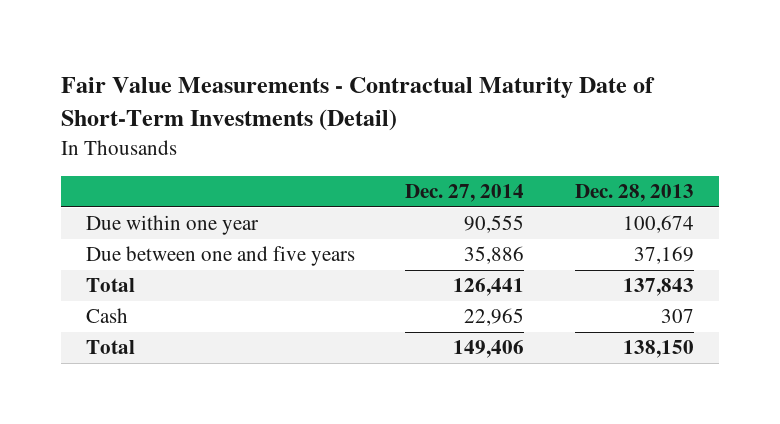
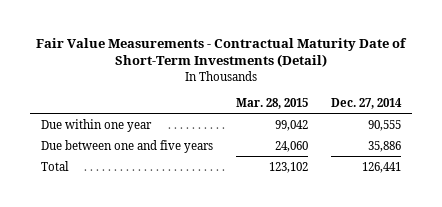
[574,184,694,203] Dec. 28, 2013 -> none
none -> [235,97,308,109] Mar. 28, 2015
[86,308,129,324] Cash -> none
[86,340,136,355] Total -> none

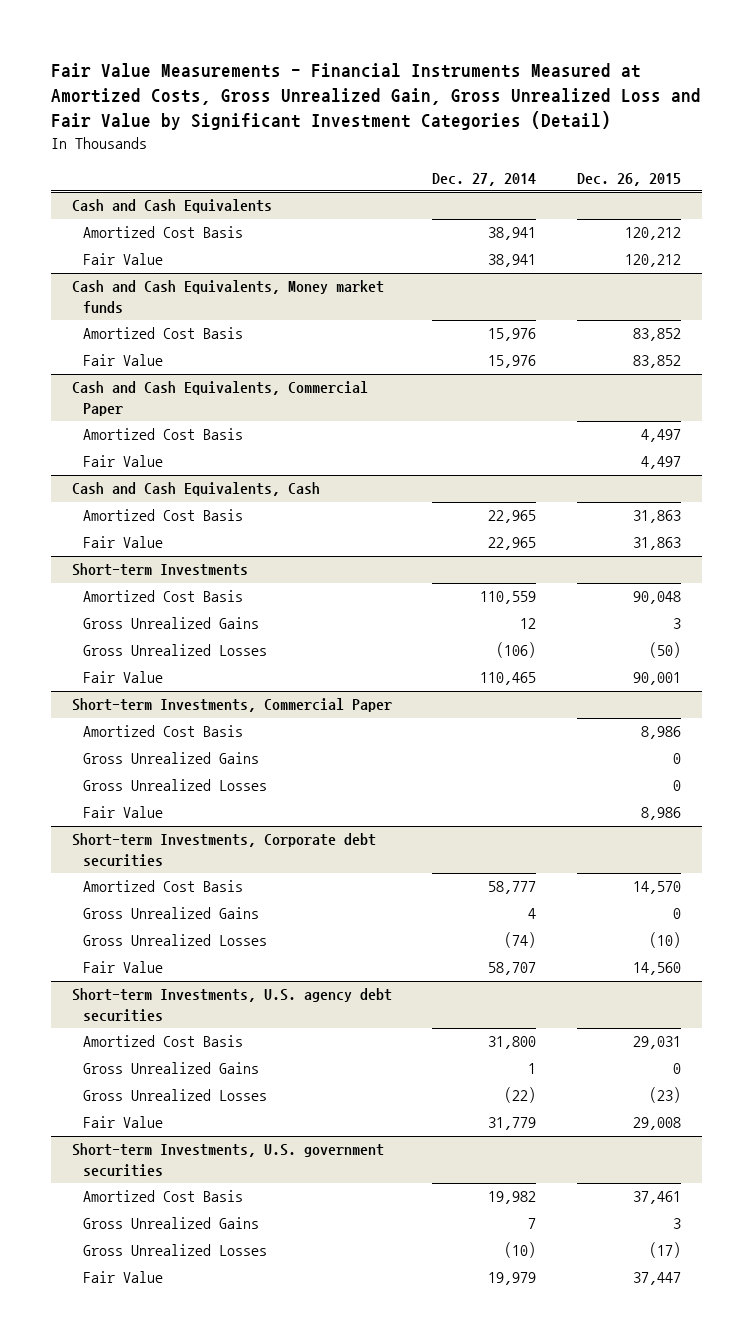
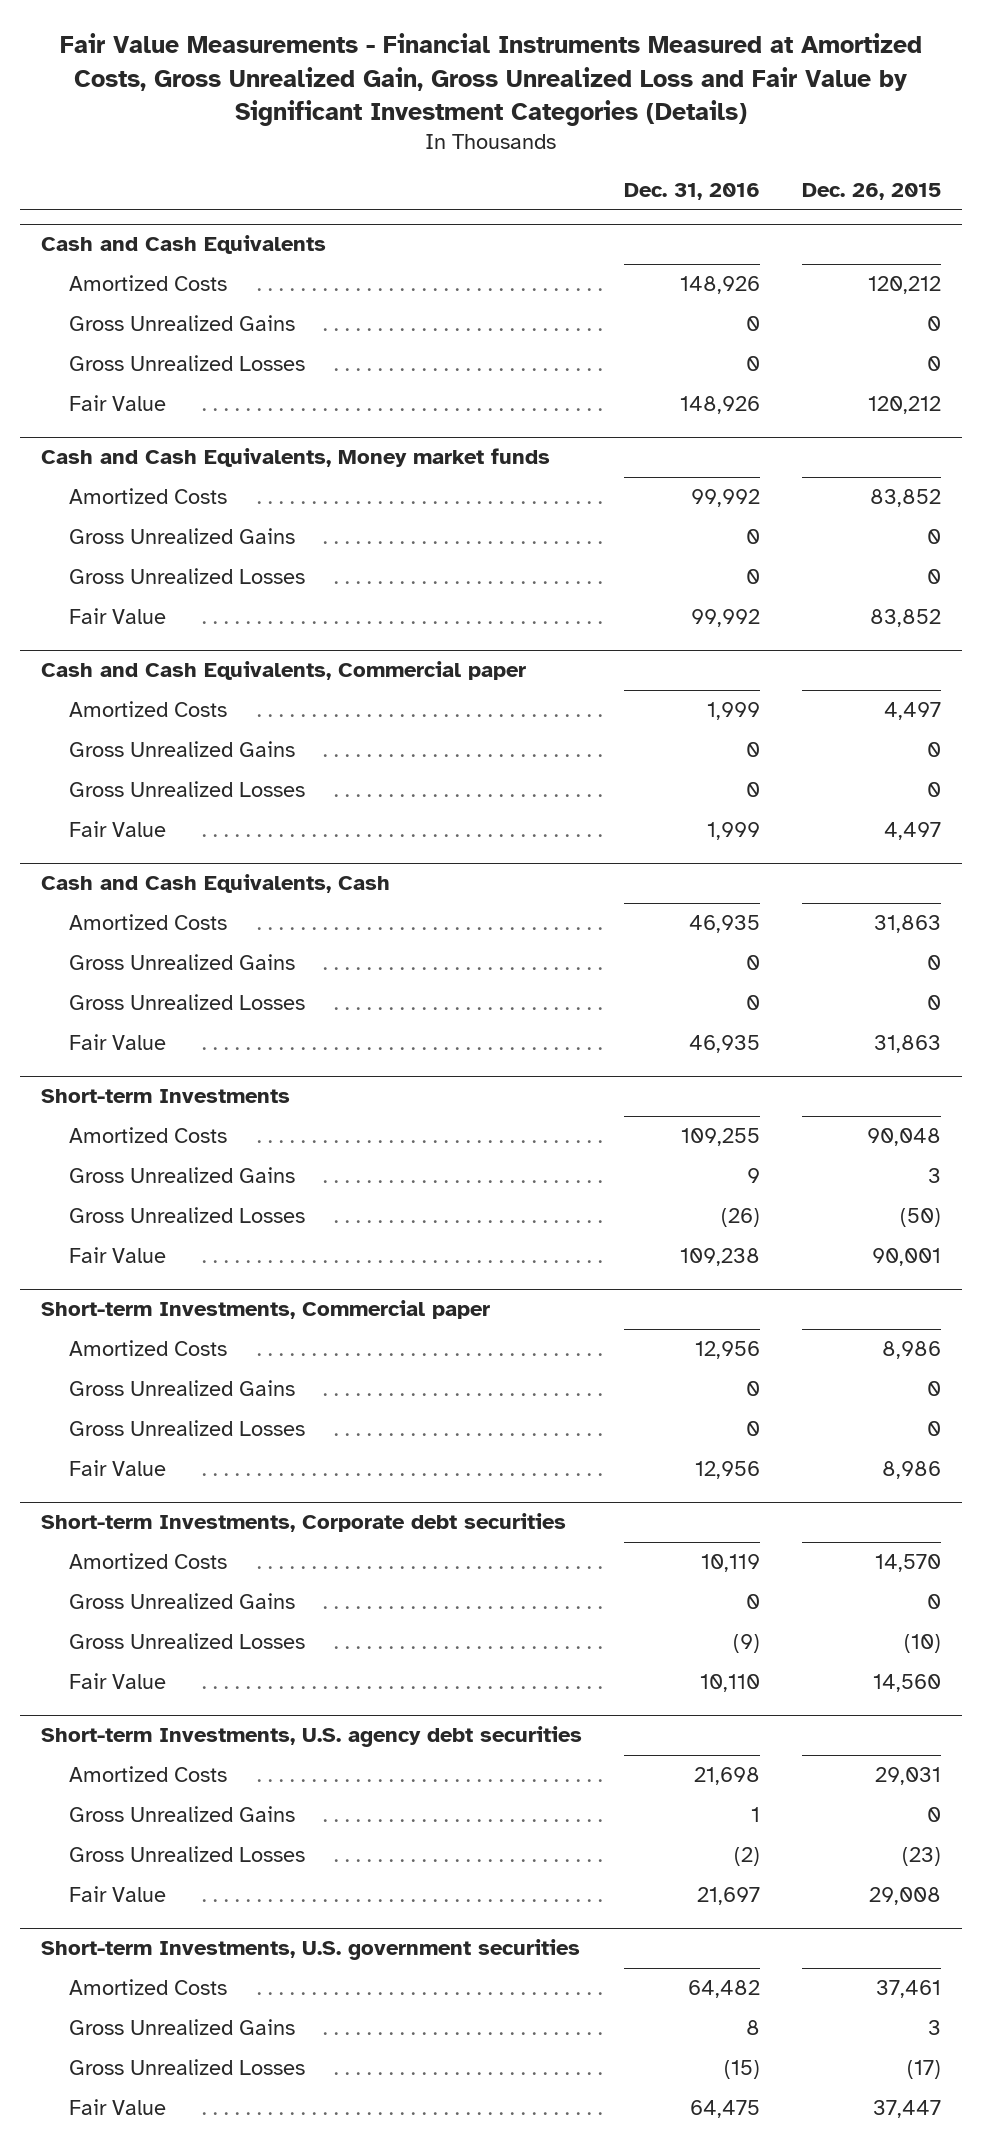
[51,63,702,131] Fair Value Measurements - Financial Instruments Measured at Amortized Costs, Gross Unrealized Gain, Gross Unrealized Loss and Fair Value by Significant Investment Categories (Detail) -> [60,33,923,126] Fair Value Measurements - Financial Instruments Measured at Amortized Costs, Gross Unrealized Gain, Gross Unrealized Loss and Fair Value by Significant Investment Categories (Details)
[432,172,537,186] Dec. 27, 2014 -> none
none -> [624,183,761,201] Dec. 31, 2016
[83,226,244,239] Amortized Cost Basis -> [69,275,228,292] Amortized Costs
none -> [69,315,296,332] Gross Unrealized Gains
none -> [69,355,306,372] Gross Unrealized Losses
[83,327,244,340] Amortized Cost Basis -> [69,488,228,505] Amortized Costs
none -> [69,528,296,545] Gross Unrealized Gains
none -> [69,568,306,585] Gross Unrealized Losses
[71,381,368,416] Cash and Cash Equivalents, Commercial Paper -> [41,661,527,681] Cash and Cash Equivalents, Commercial paper
[83,428,244,441] Amortized Cost Basis -> [69,701,228,718] Amortized Costs
none -> [69,741,296,758] Gross Unrealized Gains
none -> [69,781,306,798] Gross Unrealized Losses
[83,509,244,522] Amortized Cost Basis -> [69,914,228,931] Amortized Costs
none -> [69,954,296,971] Gross Unrealized Gains
none -> [69,994,306,1011] Gross Unrealized Losses
[83,590,244,603] Amortized Cost Basis -> [69,1127,228,1144] Amortized Costs
[71,698,392,713] Short-term Investments, Commercial Paper -> [41,1300,491,1320] Short-term Investments, Commercial paper
[83,725,244,738] Amortized Cost Basis -> [69,1340,228,1357] Amortized Costs
[83,880,244,893] Amortized Cost Basis -> [69,1553,228,1570] Amortized Costs
[83,1035,244,1048] Amortized Cost Basis -> [69,1766,228,1783] Amortized Costs
[83,1190,244,1203] Amortized Cost Basis -> [69,1979,228,1996] Amortized Costs

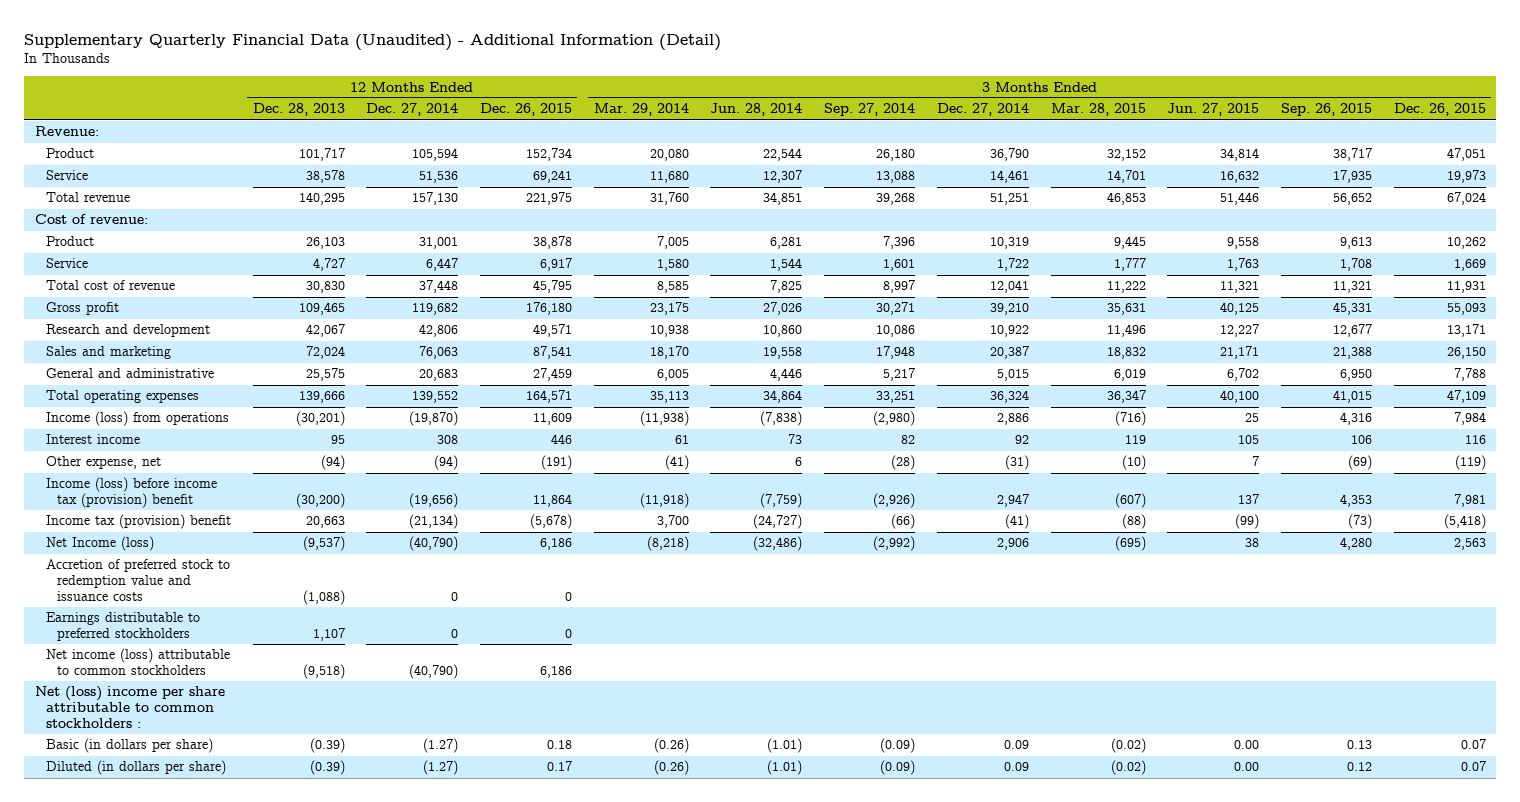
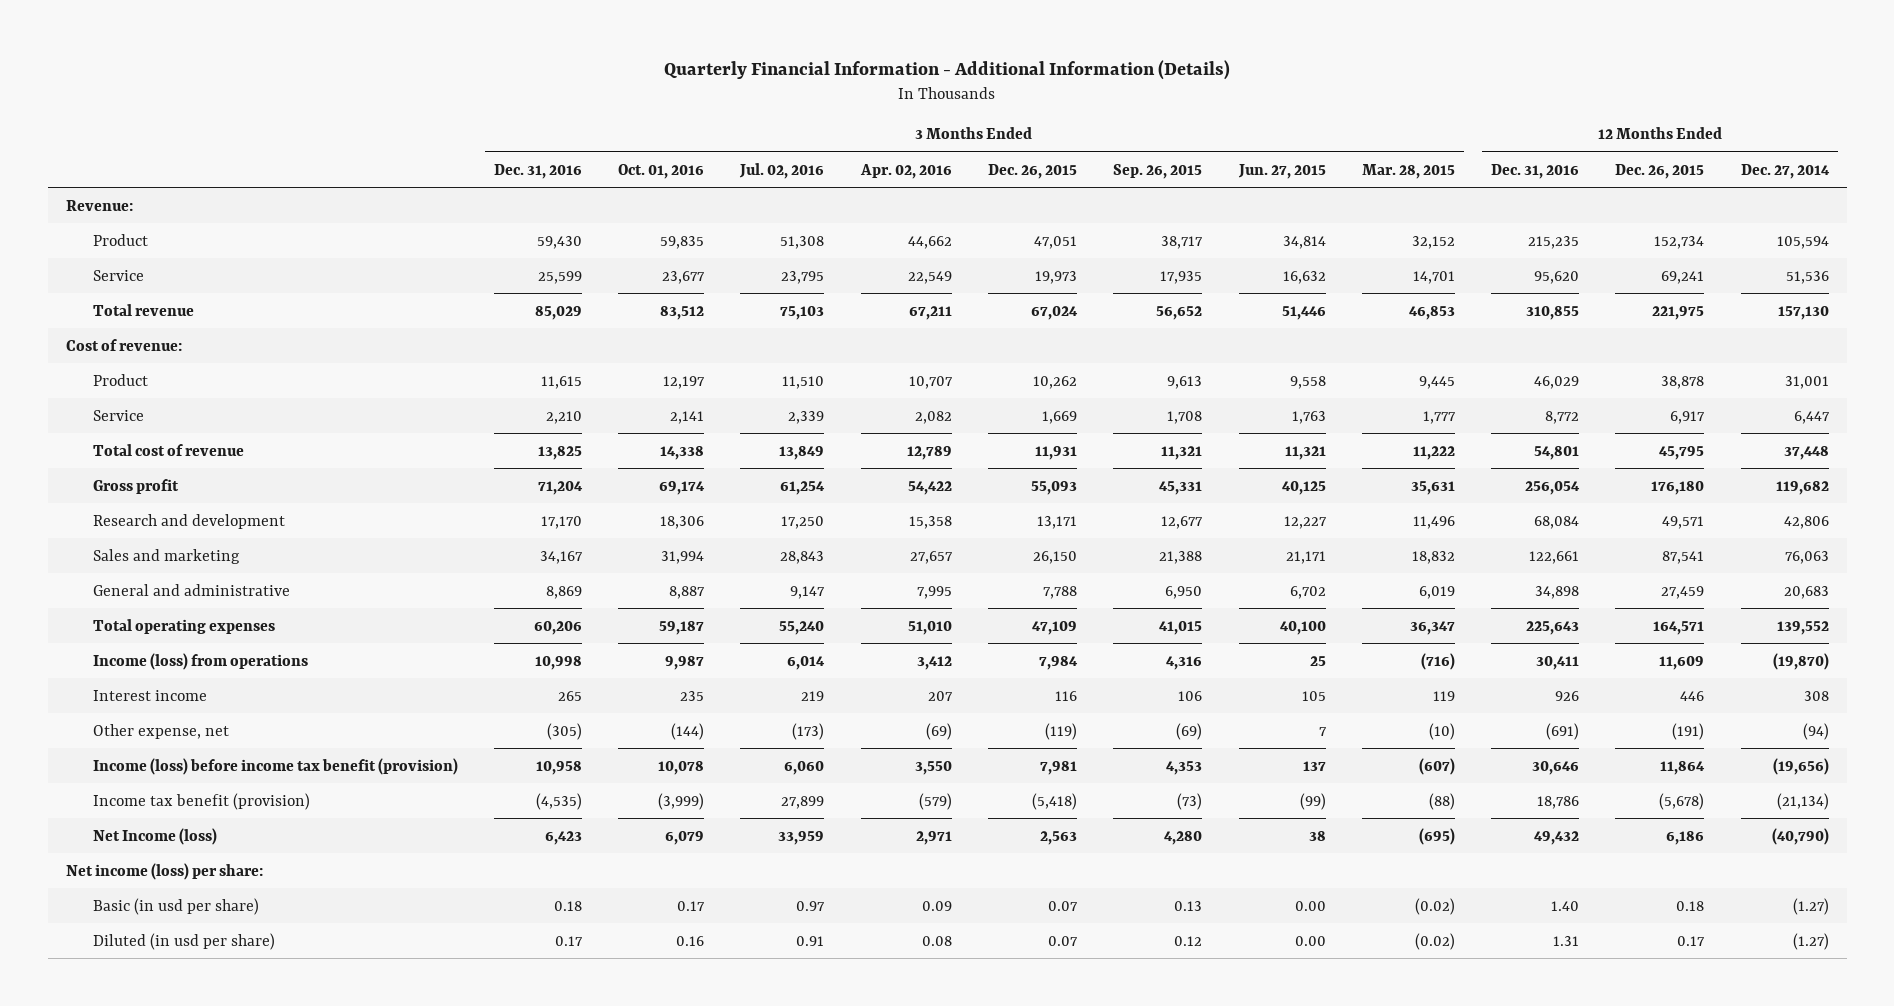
[23,33,721,51] Supplementary Quarterly Financial Data (Unaudited) - Additional Information (Detail) -> [664,60,1231,81] Quarterly Financial Information - Additional Information (Details)
[252,103,345,117] Dec. 28, 2013 -> none
[593,103,689,117] Mar. 29, 2014 -> none
[710,103,803,117] Jun. 28, 2014 -> none
[824,103,916,117] Sep. 27, 2014 -> none
[936,103,1029,117] Dec. 27, 2014 -> none
none -> [493,163,582,179] Dec. 31, 2016
none -> [618,163,705,179] Oct. 01, 2016
none -> [739,162,825,179] Jul. 02, 2016
none -> [859,163,952,179] Apr. 02, 2016
none -> [1491,163,1580,179] Dec. 31, 2016
[45,477,217,509] Income (loss) before income tax (provision) benefit -> [92,757,458,775] Income (loss) before income tax benefit (provision)
[45,514,231,530] Income tax (provision) benefit -> [92,792,310,810] Income tax benefit (provision)
[45,559,230,601] Accretion of preferred stock to redemption value and issuance costs -> none
[45,612,200,642] Earnings distributable to preferred stockholders -> none
[45,648,230,676] Net income (loss) attributable to common stockholders -> none
[34,686,225,728] Net (loss) income per share attributable to common stockholders : -> [65,862,263,880] Net income (loss) per share:
[45,738,213,754] Basic (in dollars per share) -> [92,897,259,915] Basic (in usd per share)
[45,760,226,776] Diluted (in dollars per share) -> [92,932,275,950] Diluted (in usd per share)

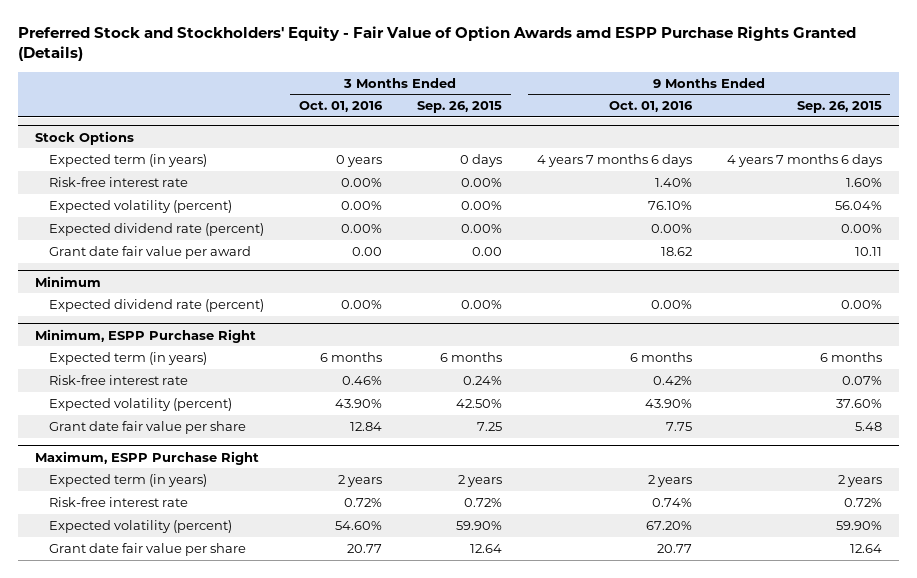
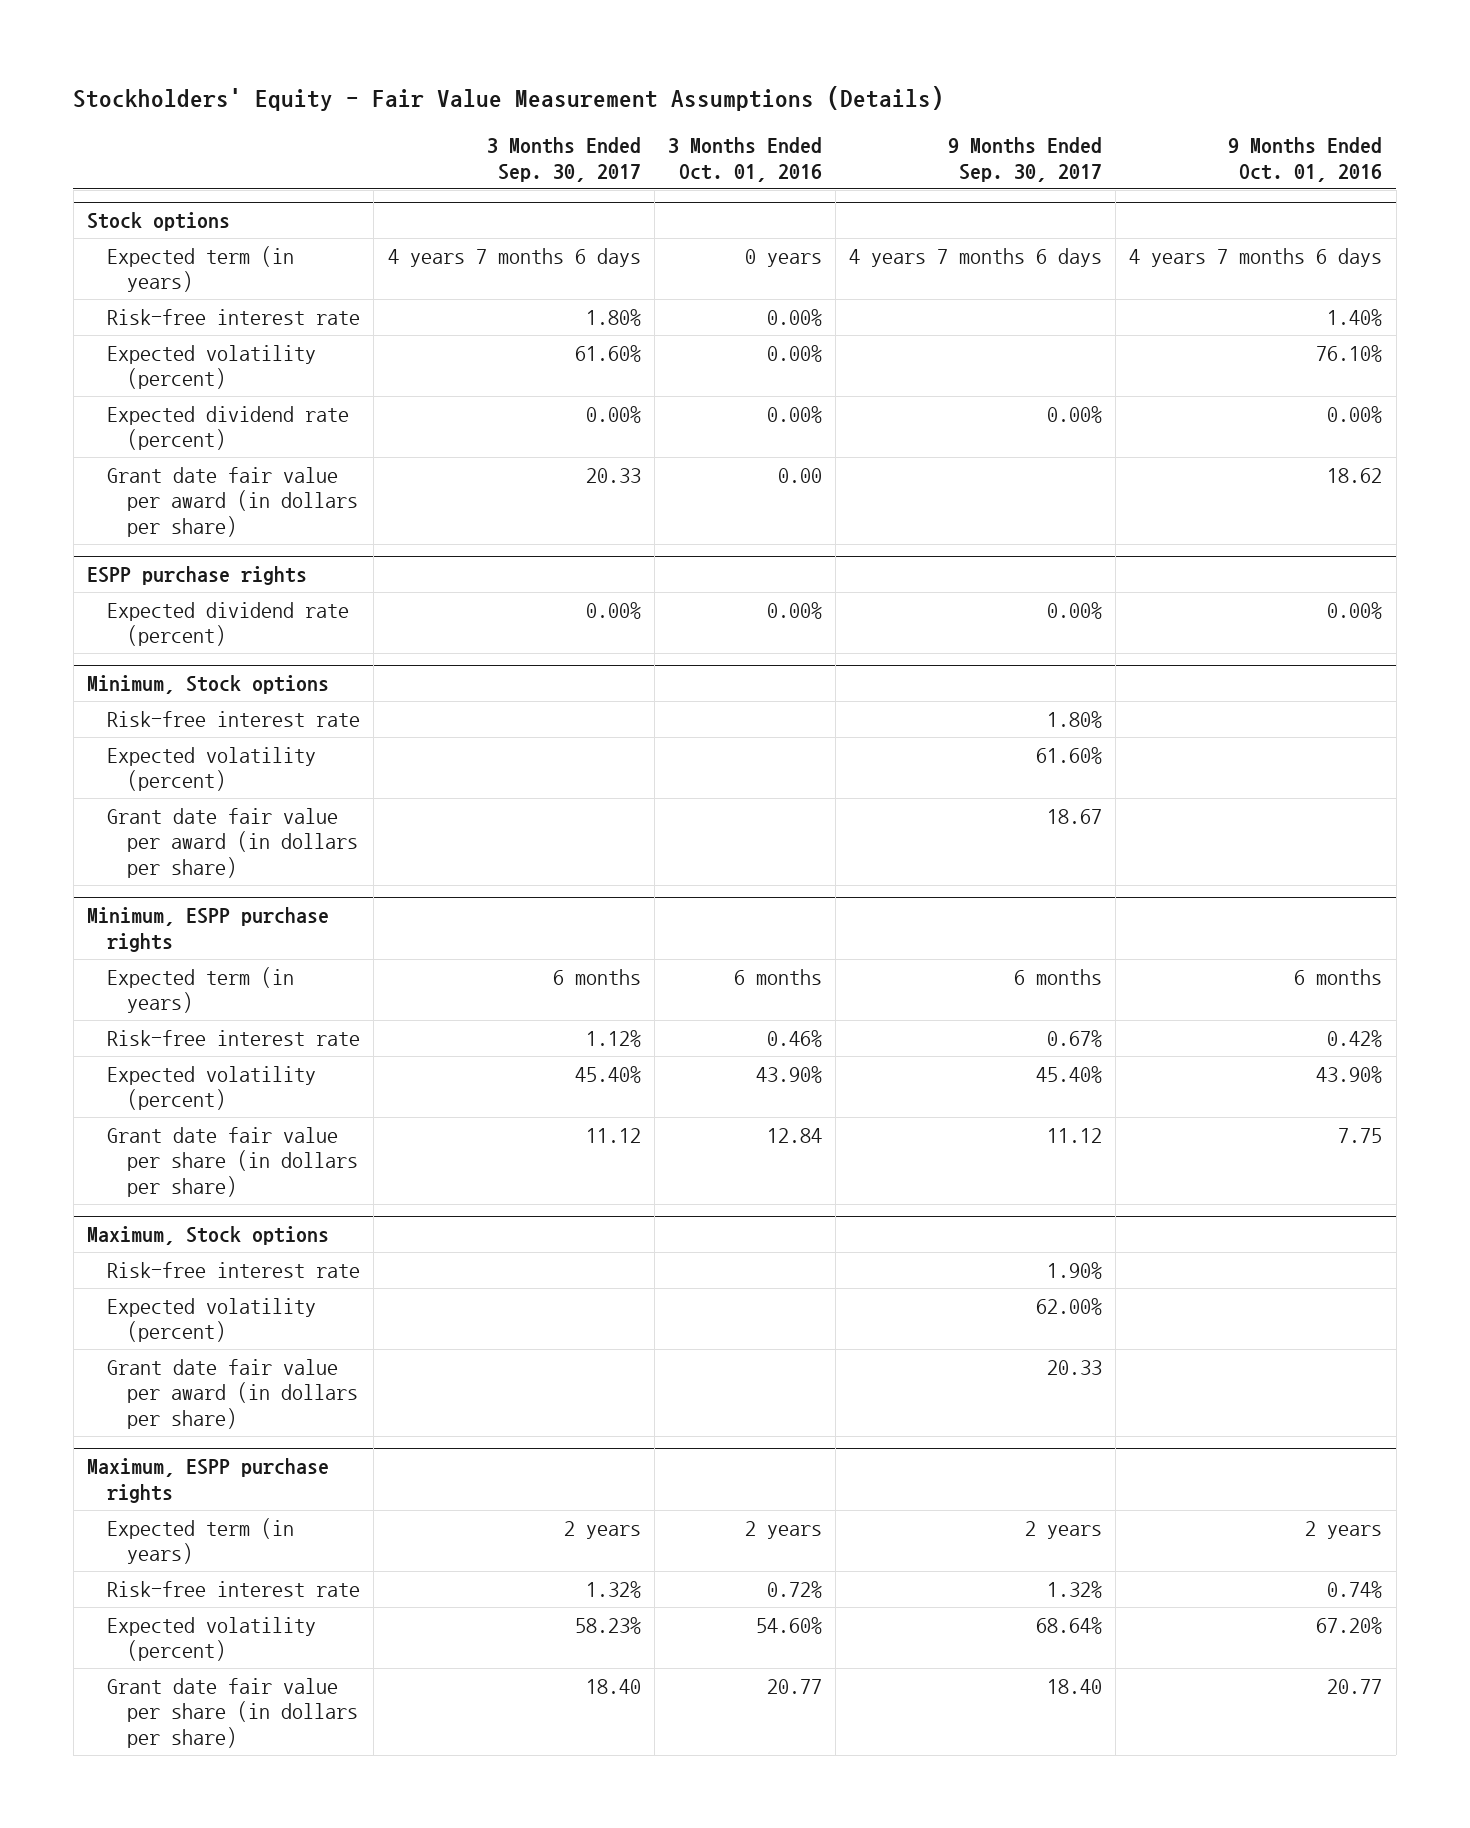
[17,26,856,62] Preferred Stock and Stockholders' Equity - Fair Value of Option Awards amd ESPP Purchase Rights Granted (Details) -> [73,86,945,112] Stockholders' Equity - Fair Value Measurement Assumptions (Details)
[416,101,502,114] Sep. 26, 2015 -> none
[796,101,882,114] Sep. 26, 2015 -> none
none -> [486,137,641,182] 3 Months Ended Sep. 30, 2017
none -> [948,137,1103,182] 9 Months Ended Sep. 30, 2017
[35,130,135,145] Stock Options -> [87,212,231,232] Stock options
[35,275,102,287] Minimum -> none
[48,245,251,259] Grant date fair value per award -> [107,466,359,537] Grant date fair value per award (in dollars per share)
none -> [87,566,308,586] ESPP purchase rights
none -> [87,675,330,695] Minimum, Stock options
none -> [107,710,361,727] Risk-free interest rate
none -> [107,746,317,792] Expected volatility (percent)
none -> [107,807,359,878] Grant date fair value per award (in dollars per share)
[35,328,257,343] Minimum, ESPP Purchase Right -> [87,907,330,952] Minimum, ESPP purchase rights
[48,420,246,434] Grant date fair value per share -> [107,1126,359,1197] Grant date fair value per share (in dollars per share)
none -> [87,1226,330,1246] Maximum, Stock options
none -> [107,1261,361,1278] Risk-free interest rate
none -> [107,1297,317,1343] Expected volatility (percent)
none -> [107,1358,359,1429] Grant date fair value per award (in dollars per share)
[35,450,260,465] Maximum, ESPP Purchase Right -> [87,1458,330,1503] Maximum, ESPP purchase rights
[48,542,246,556] Grant date fair value per share -> [107,1677,359,1748] Grant date fair value per share (in dollars per share)

